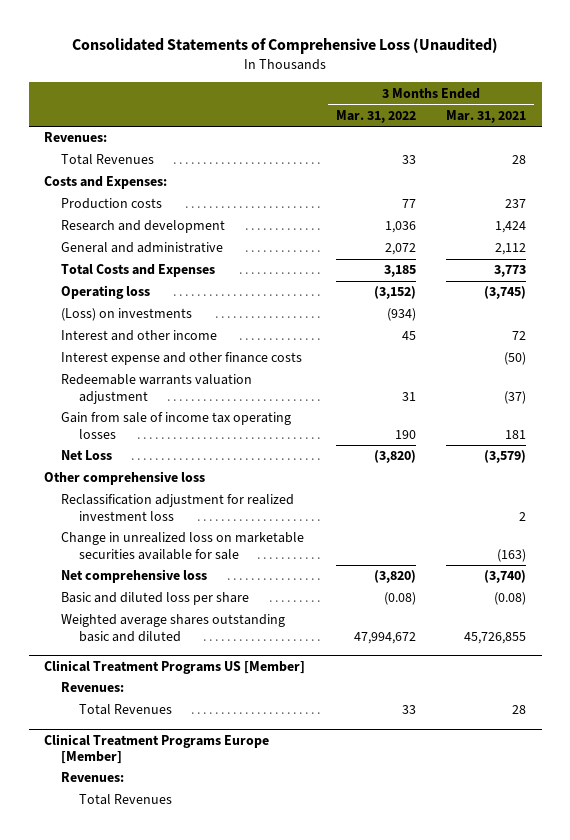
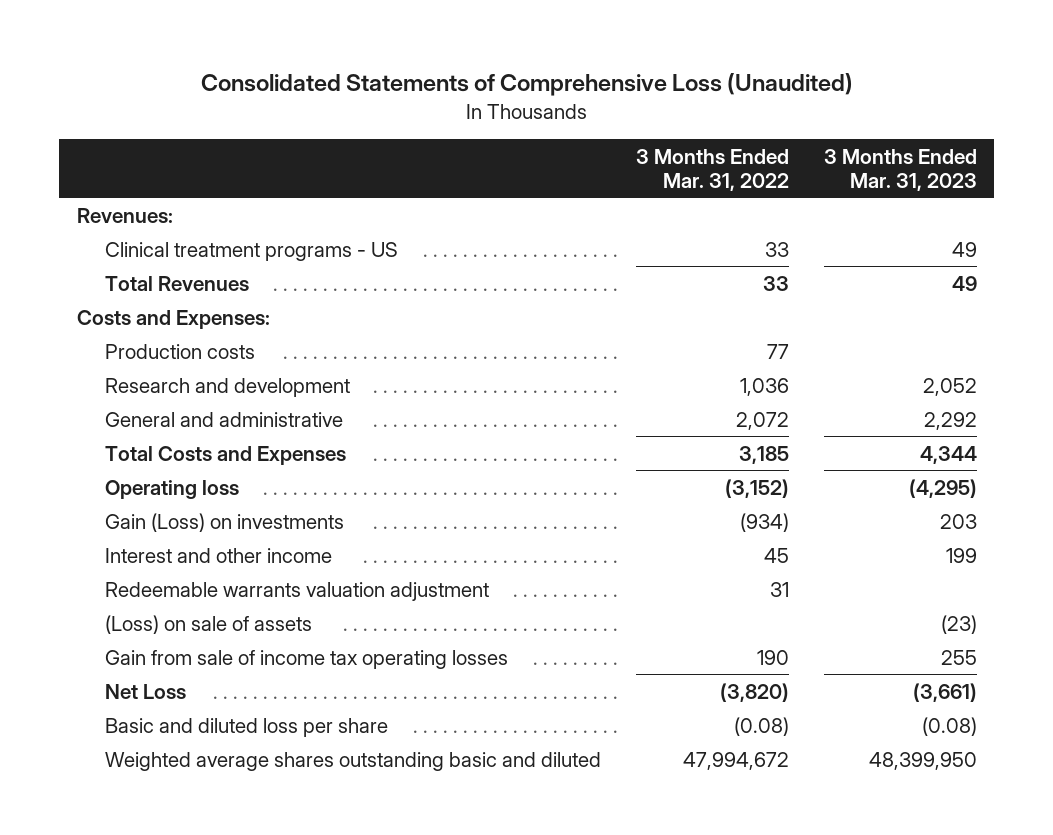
[446,109,527,123] Mar. 31, 2021 -> none
none -> [823,148,977,191] 3 Months Ended Mar. 31, 2023
none -> [104,241,398,261] Clinical treatment programs - US
[61,308,193,322] (Loss) on investments -> [104,512,344,532] Gain (Loss) on investments
[61,352,303,366] Interest expense and other finance costs -> none
none -> [104,614,312,634] (Loss) on sale of assets
[43,471,205,486] Other comprehensive loss -> none
[61,494,295,521] Reclassification adjustment for realized investment loss -> none
[61,532,305,560] Change in unrealized loss on marketable securities available for sale -> none
[61,569,208,584] Net comprehensive loss -> none
[43,659,305,674] Clinical Treatment Programs US [Member] -> none
[61,682,125,693] Revenues: -> none
[78,704,172,716] Total Revenues -> none
[43,733,269,764] Clinical Treatment Programs Europe [Member] -> none
[61,772,125,783] Revenues: -> none
[78,794,172,806] Total Revenues -> none

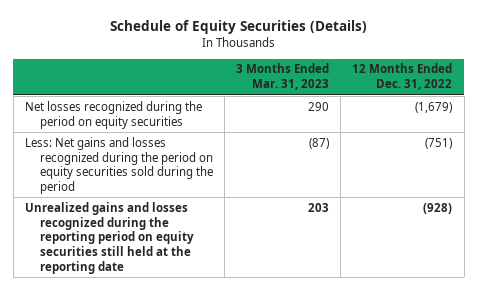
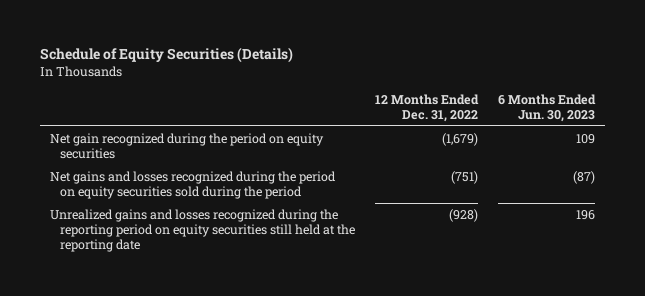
[236,63,330,91] 3 Months Ended Mar. 31, 2023 -> none
none -> [498,93,597,122] 6 Months Ended Jun. 30, 2023
[24,100,202,129] Net losses recognized during the period on equity securities -> [49,132,324,159] Net gain recognized during the period on equity securities
[24,136,213,194] Less: Net gains and losses recognized during the period on equity securities sold during the period -> [49,170,336,199] Net gains and losses recognized during the period on equity securities sold during the period

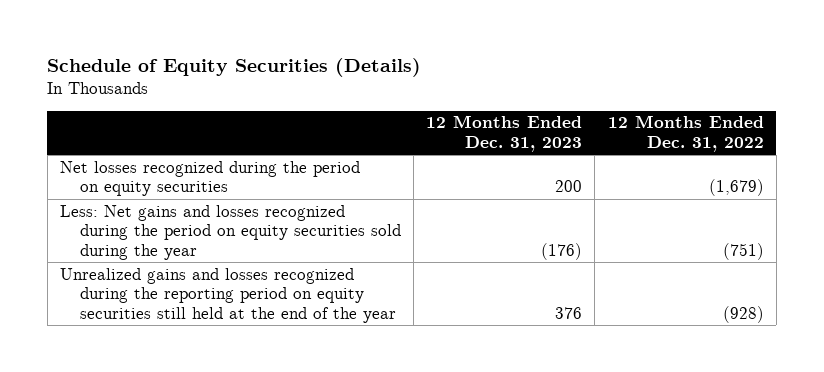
[498,93,597,122] 6 Months Ended Jun. 30, 2023 -> none
none -> [426,115,583,152] 12 Months Ended Dec. 31, 2023
[49,132,324,159] Net gain recognized during the period on equity securities -> [59,160,360,197] Net losses recognized during the period on equity securities
[49,170,336,199] Net gains and losses recognized during the period on equity securities sold during the period -> [59,204,401,260] Less: Net gains and losses recognized during the period on equity securities sold during the year
[49,208,356,252] Unrealized gains and losses recognized during the reporting period on equity securities still held at the reporting date -> [59,267,396,323] Unrealized gains and losses recognized during the reporting period on equity securities still held at the end of the year

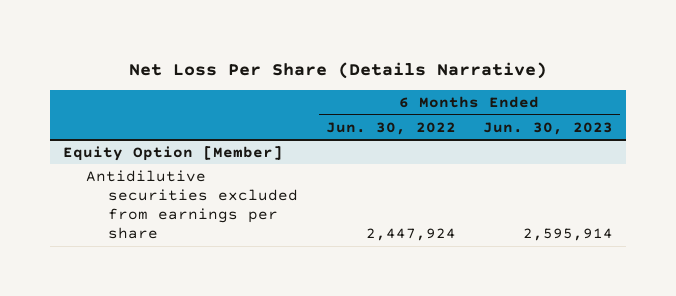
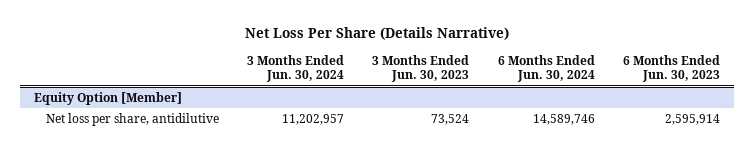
[325,121,456,135] Jun. 30, 2022 -> none
none -> [247,54,345,83] 3 Months Ended Jun. 30, 2024
none -> [372,54,470,83] 3 Months Ended Jun. 30, 2023
none -> [497,54,595,83] 6 Months Ended Jun. 30, 2024
[85,169,299,240] Antidilutive securities excluded from earnings per share -> [45,112,219,126] Net loss per share, antidilutive

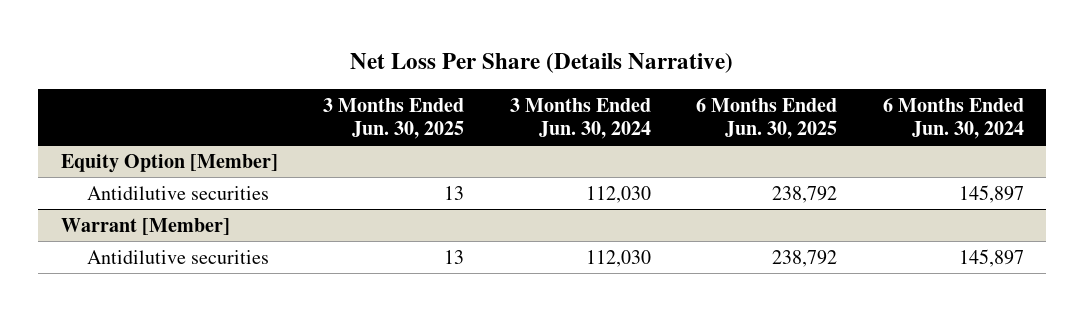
[372,54,470,83] 3 Months Ended Jun. 30, 2023 -> none
[623,54,721,83] 6 Months Ended Jun. 30, 2023 -> none
none -> [323,97,465,139] 3 Months Ended Jun. 30, 2025
none -> [696,97,838,139] 6 Months Ended Jun. 30, 2025
[45,112,219,126] Net loss per share, antidilutive -> none
none -> [86,185,269,200] Antidilutive securities
none -> [60,217,230,235] Warrant [Member]
none -> [86,249,269,264] Antidilutive securities

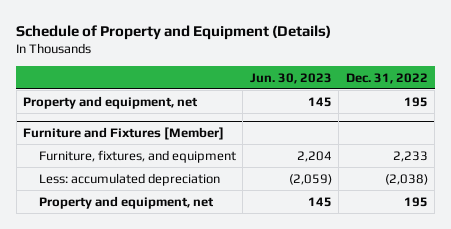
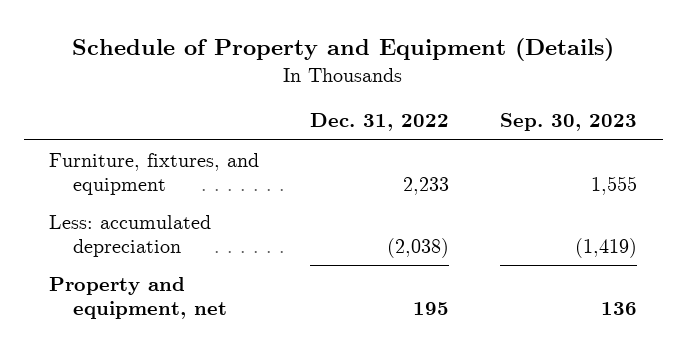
[249,72,332,84] Jun. 30, 2023 -> none
none -> [500,113,638,132] Sep. 30, 2023
[23,95,199,109] Property and equipment, net -> none
[23,126,225,140] Furniture and Fixtures [Member] -> none

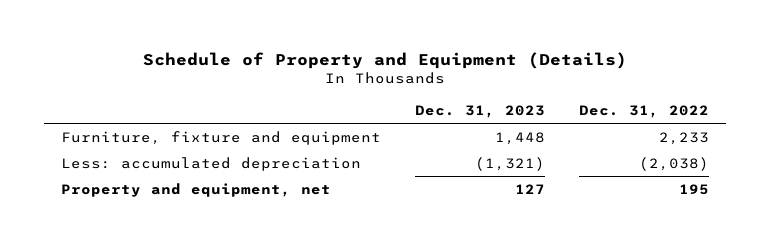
[500,113,638,132] Sep. 30, 2023 -> none
none -> [414,104,545,118] Dec. 31, 2023
[49,153,260,195] Furniture, fixtures, and equipment -> [60,130,381,145] Furniture, fixture and equipment

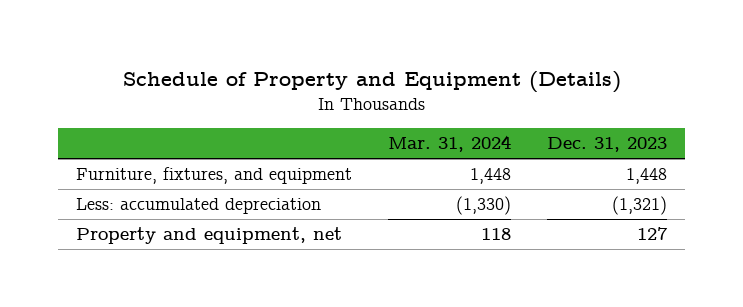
[578,104,709,118] Dec. 31, 2022 -> none
none -> [388,135,512,153] Mar. 31, 2024
[60,130,381,145] Furniture, fixture and equipment -> [76,167,353,185] Furniture, fixtures, and equipment

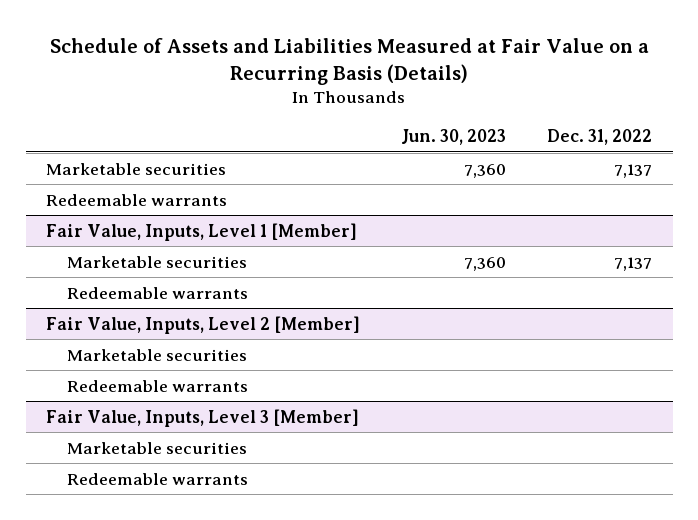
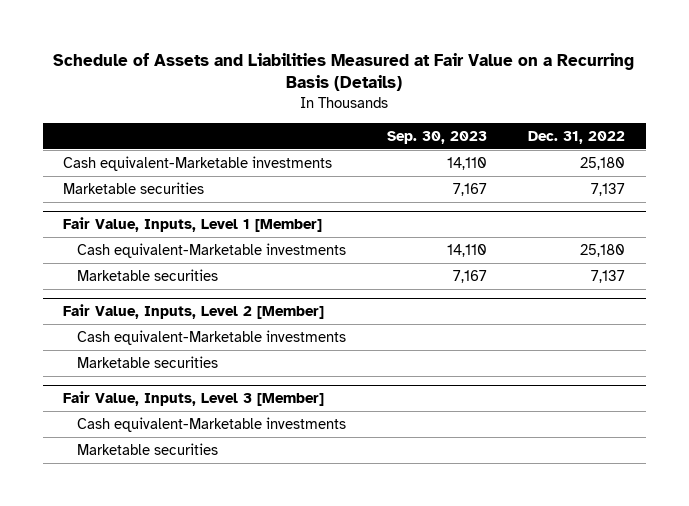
[401,129,507,146] Jun. 30, 2023 -> none
none -> [387,130,488,144] Sep. 30, 2023
none -> [63,155,333,171] Cash equivalent-Marketable investments
[46,193,228,206] Redeemable warrants -> none
none -> [76,242,346,258] Cash equivalent-Marketable investments
[67,286,249,299] Redeemable warrants -> none
none -> [76,329,346,345] Cash equivalent-Marketable investments
[67,379,249,392] Redeemable warrants -> none
none -> [76,416,346,432] Cash equivalent-Marketable investments
[67,472,249,485] Redeemable warrants -> none

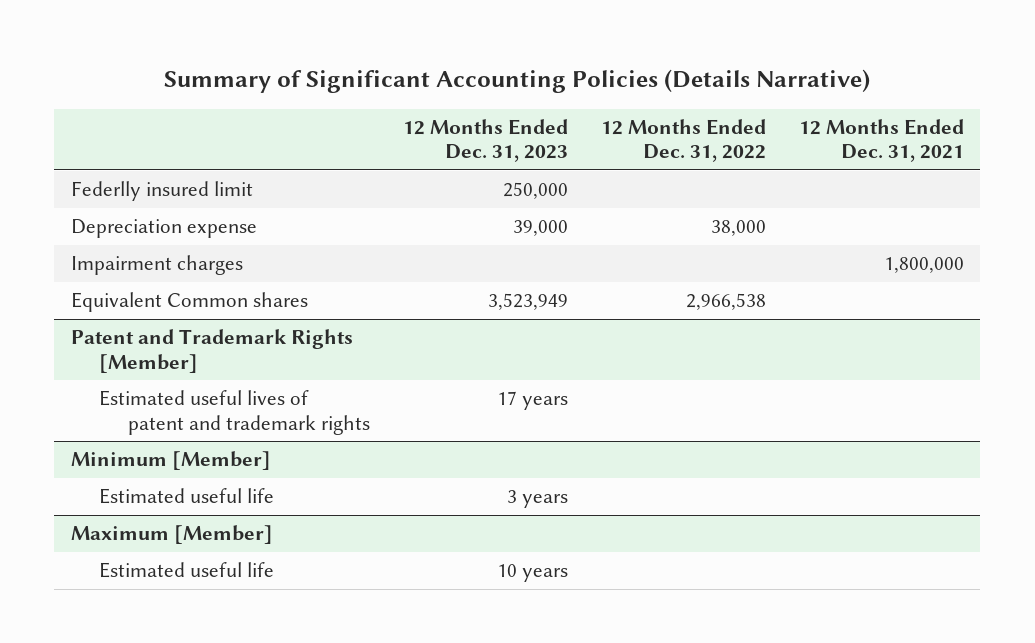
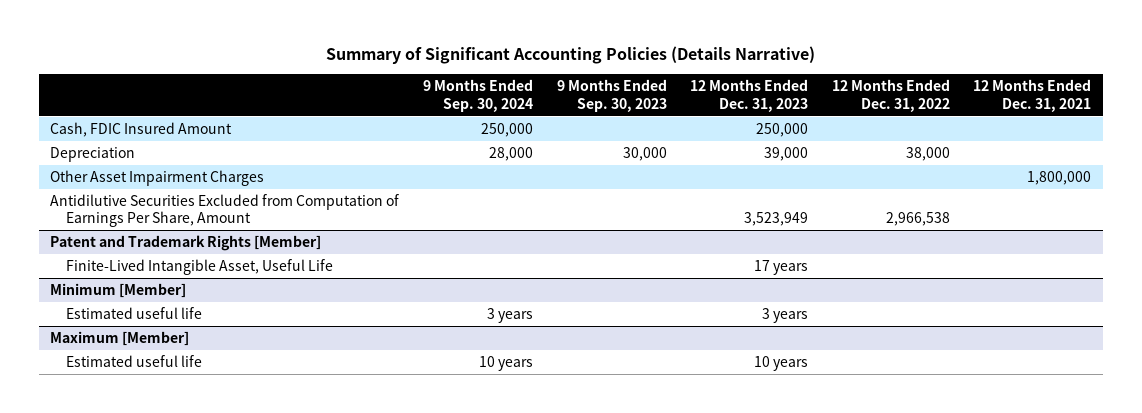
none -> [423,79,534,112] 9 Months Ended Sep. 30, 2024
none -> [556,79,667,112] 9 Months Ended Sep. 30, 2023
[70,181,253,202] Federlly insured limit -> [50,122,233,138] Cash, FDIC Insured Amount
[70,219,257,239] Depreciation expense -> [50,147,136,163] Depreciation
[70,255,243,276] Impairment charges -> [50,170,265,187] Other Asset Impairment Charges
[70,292,308,313] Equivalent Common shares -> [50,194,400,228] Antidilutive Securities Excluded from Computation of Earnings Per Share, Amount
[99,390,370,435] Estimated useful lives of patent and trademark rights -> [65,259,333,276] Finite-Lived Intangible Asset, Useful Life

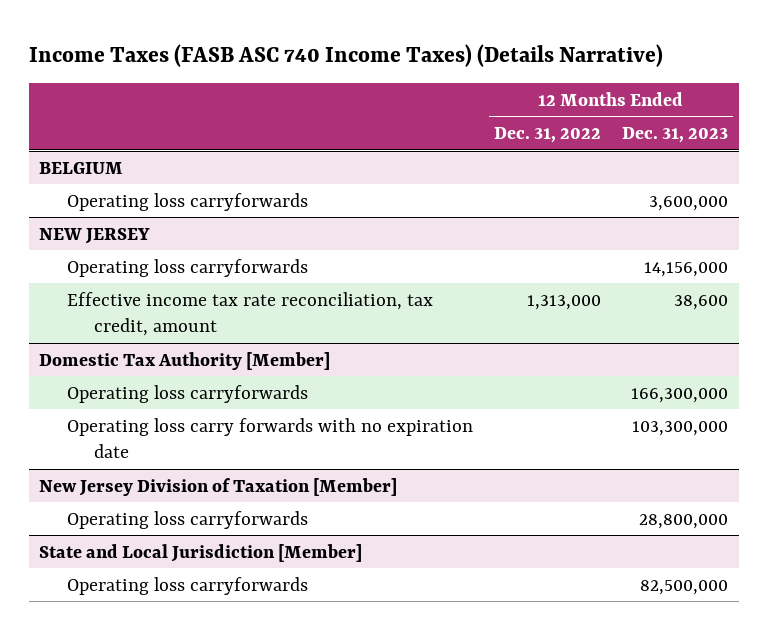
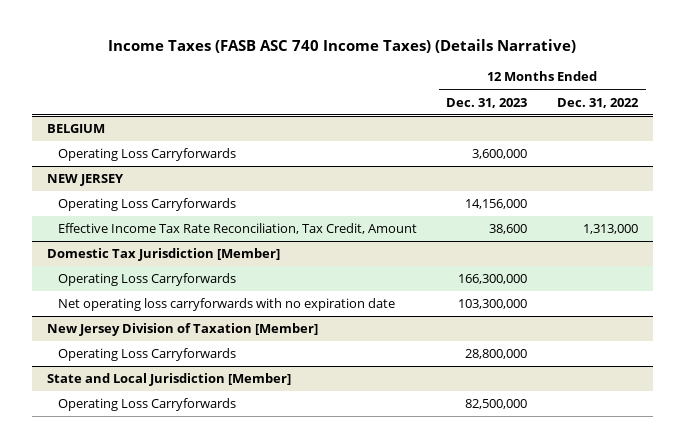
[66,192,308,211] Operating loss carryforwards -> [57,148,236,162] Operating Loss Carryforwards
[66,258,308,277] Operating loss carryforwards -> [57,198,236,212] Operating Loss Carryforwards
[66,291,433,337] Effective income tax rate reconciliation, tax credit, amount -> [57,223,417,235] Effective Income Tax Rate Reconciliation, Tax Credit, Amount
[39,351,331,370] Domestic Tax Authority [Member] -> [46,248,280,262] Domestic Tax Jurisdiction [Member]
[66,384,308,403] Operating loss carryforwards -> [57,273,236,287] Operating Loss Carryforwards
[66,417,473,459] Operating loss carry forwards with no expiration date -> [57,298,395,312] Net operating loss carryforwards with no expiration date
[66,510,308,529] Operating loss carryforwards -> [57,348,236,362] Operating Loss Carryforwards
[66,576,308,595] Operating loss carryforwards -> [57,398,236,412] Operating Loss Carryforwards

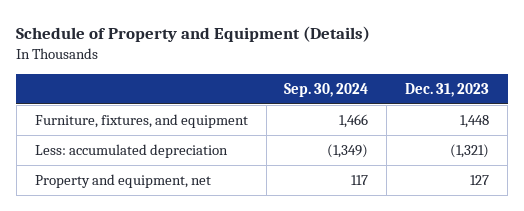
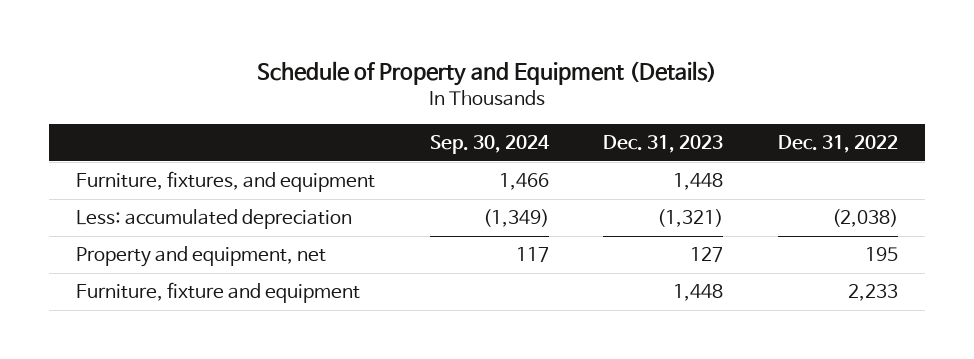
none -> [777,135,898,154] Dec. 31, 2022
none -> [76,282,361,304] Furniture, fixture and equipment

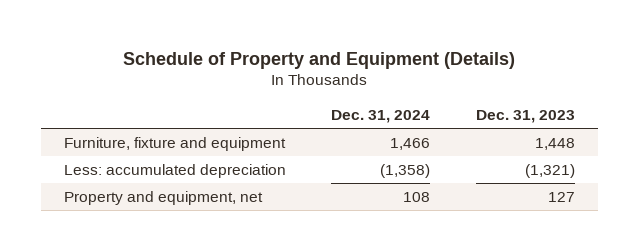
[429,135,550,155] Sep. 30, 2024 -> none
[777,135,898,154] Dec. 31, 2022 -> none
none -> [331,109,431,123] Dec. 31, 2024
[76,171,376,193] Furniture, fixtures, and equipment -> none
[76,282,361,304] Furniture, fixture and equipment -> [63,136,286,151] Furniture, fixture and equipment

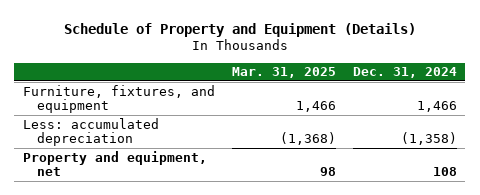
[476,109,576,123] Dec. 31, 2023 -> none
none -> [231,67,336,79] Mar. 31, 2025
[63,136,286,151] Furniture, fixture and equipment -> [22,84,215,114] Furniture, fixtures, and equipment

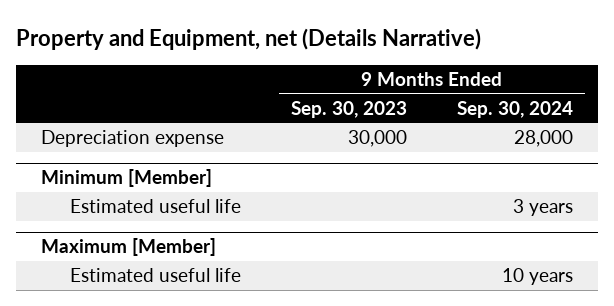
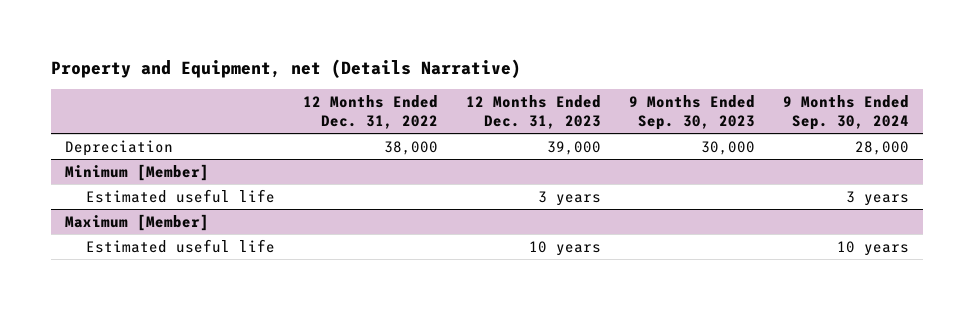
none -> [303,95,439,129] 12 Months Ended Dec. 31, 2022
none -> [466,95,602,129] 12 Months Ended Dec. 31, 2023
[40,130,224,148] Depreciation expense -> [64,139,173,156] Depreciation

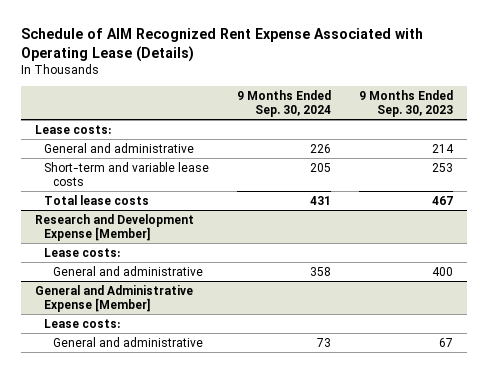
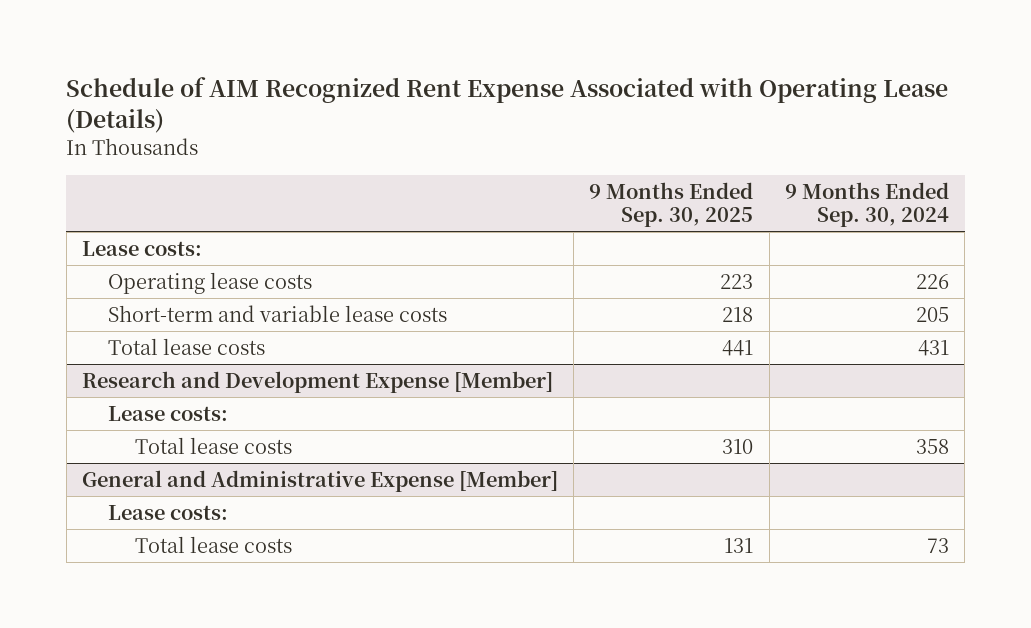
[358,89,453,118] 9 Months Ended Sep. 30, 2023 -> none
none -> [589,181,754,227] 9 Months Ended Sep. 30, 2025
[44,142,195,153] General and administrative -> [108,271,313,294] Operating lease costs
[53,265,204,276] General and administrative -> [134,436,292,454] Total lease costs
[53,336,204,347] General and administrative -> none
none -> [134,535,292,553] Total lease costs

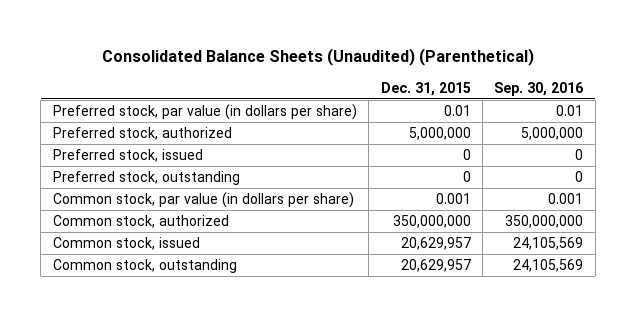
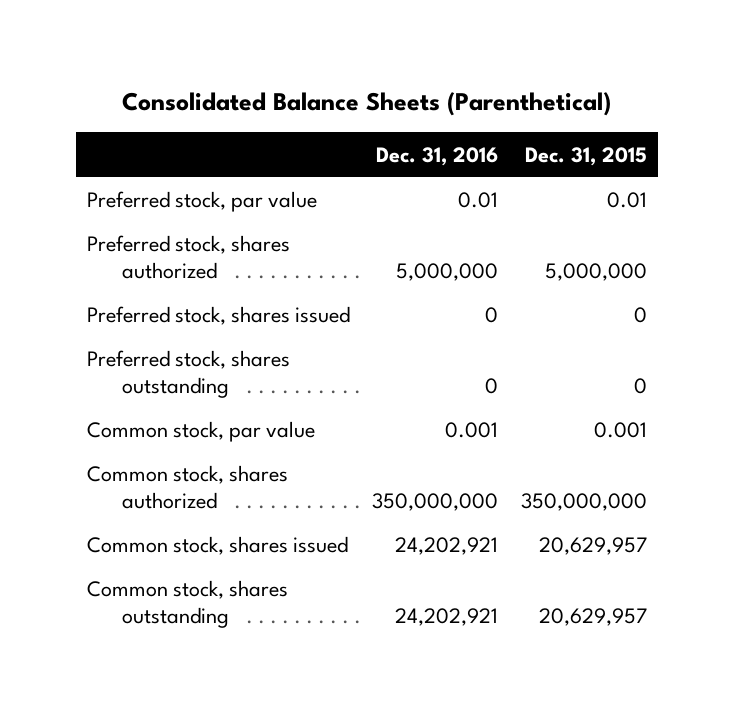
[102,48,535,67] Consolidated Balance Sheets (Unaudited) (Parenthetical) -> [121,92,611,117] Consolidated Balance Sheets (Parenthetical)
[494,81,584,96] Sep. 30, 2016 -> none
none -> [376,146,499,166] Dec. 31, 2016
[52,104,357,121] Preferred stock, par value (in dollars per share) -> [86,191,317,213] Preferred stock, par value
[52,127,232,141] Preferred stock, authorized -> [86,235,290,280] Preferred stock, shares authorized
[52,149,203,163] Preferred stock, issued -> [86,306,350,326] Preferred stock, shares issued
[52,171,240,186] Preferred stock, outstanding -> [86,350,290,399] Preferred stock, shares outstanding
[52,192,354,209] Common stock, par value (in dollars per share) -> [86,421,315,443] Common stock, par value
[52,215,229,229] Common stock, authorized -> [86,465,288,510] Common stock, shares authorized
[52,237,200,251] Common stock, issued -> [86,536,348,556] Common stock, shares issued
[52,259,237,274] Common stock, outstanding -> [86,580,288,629] Common stock, shares outstanding

